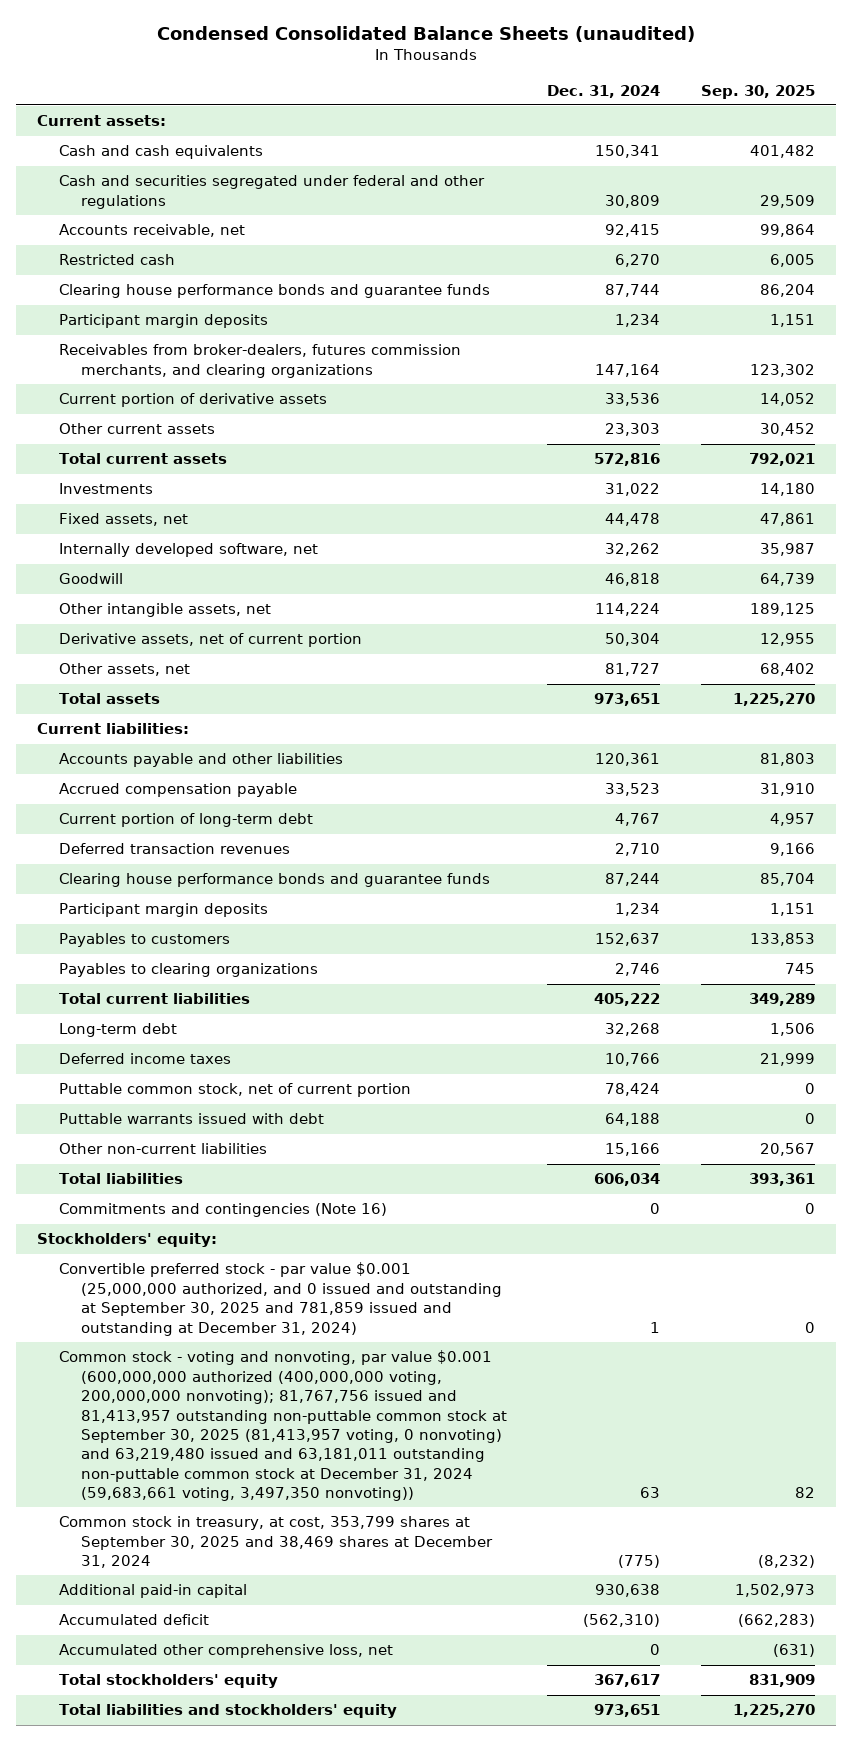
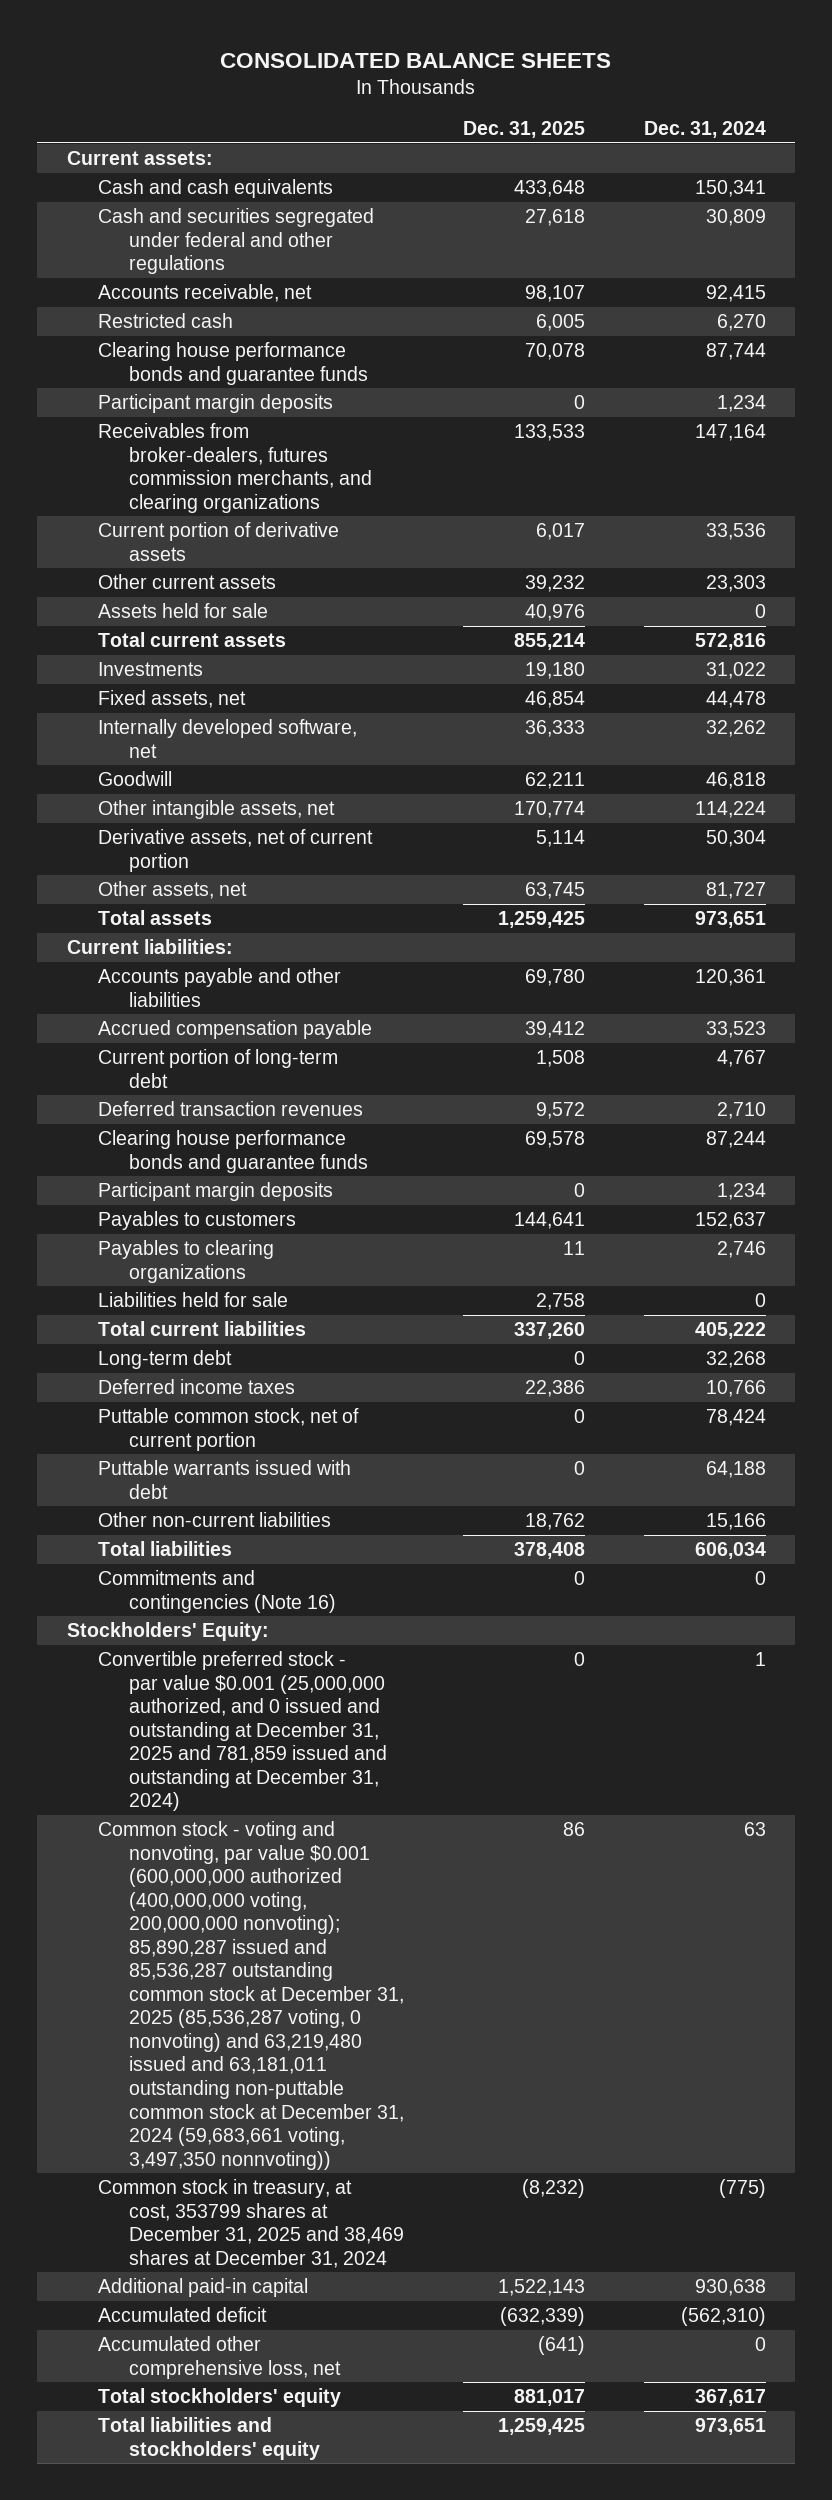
[157,25,696,42] Condensed Consolidated Balance Sheets (unaudited) -> [220,52,612,68] CONSOLIDATED BALANCE SHEETS
[701,84,816,99] Sep. 30, 2025 -> none
none -> [462,121,585,139] Dec. 31, 2025
none -> [97,603,268,619] Assets held for sale
none -> [97,1292,288,1308] Liabilities held for sale
[36,1233,217,1248] Stockholders' equity: -> [66,1622,269,1642] Stockholders' Equity:
[58,1262,502,1336] Convertible preferred stock - par value $0.001 (25,000,000 authorized, and 0 issued and outstanding at September 30, 2025 and 781,859 issued and outstanding at December 31, 2024) -> [97,1651,388,1812] Convertible preferred stock - par value $0.001 (25,000,000 authorized, and 0 issued and outstanding at December 31, 2025 and 781,859 issued and outstanding at December 31, 2024)
[58,1350,507,1502] Common stock - voting and nonvoting, par value $0.001 (600,000,000 authorized (400,000,000 voting, 200,000,000 nonvoting); 81,767,756 issued and 81,413,957 outstanding non-puttable common stock at September 30, 2025 (81,413,957 voting, 0 nonvoting) and 63,219,480 issued and 63,181,011 outstanding non-puttable common stock at December 31, 2024 (59,683,661 voting, 3,497,350 nonvoting)) -> [97,1821,405,2170] Common stock - voting and nonvoting, par value $0.001 (600,000,000 authorized (400,000,000 voting, 200,000,000 nonvoting); 85,890,287 issued and 85,536,287 outstanding common stock at December 31, 2025 (85,536,287 voting, 0 nonvoting) and 63,219,480 issued and 63,181,011 outstanding non-puttable common stock at December 31, 2024 (59,683,661 voting, 3,497,350 nonnvoting))
[58,1516,493,1569] Common stock in treasury, at cost, 353,799 shares at September 30, 2025 and 38,469 shares at December 31, 2024 -> [97,2179,405,2268] Common stock in treasury, at cost, 353799 shares at December 31, 2025 and 38,469 shares at December 31, 2024

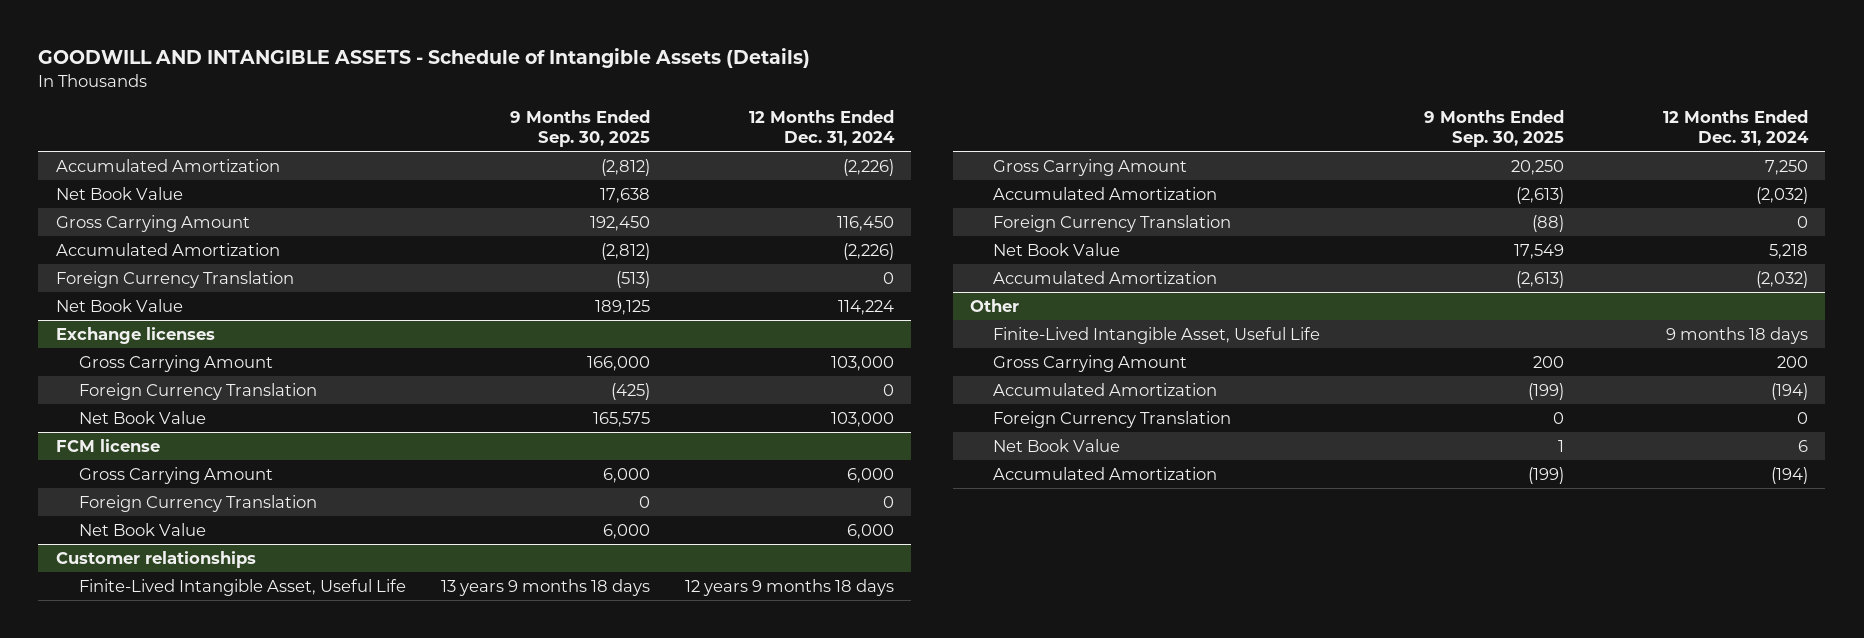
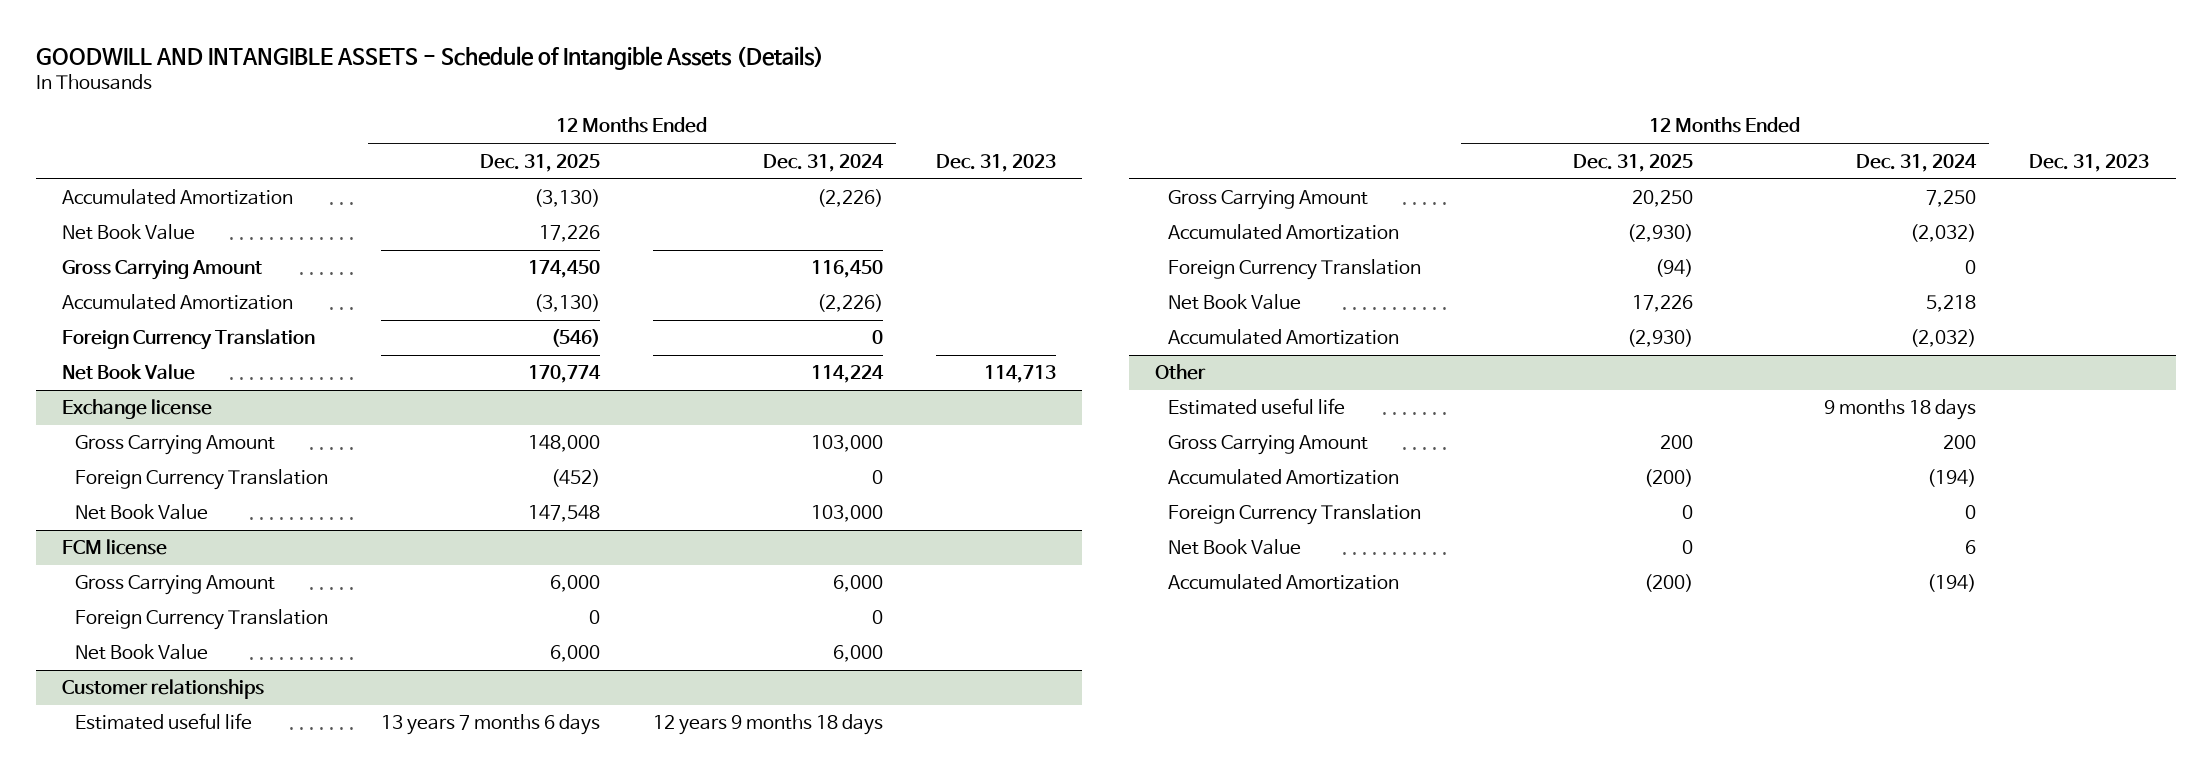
[509,110,650,148] 9 Months Ended Sep. 30, 2025 -> none
none -> [480,153,601,172] Dec. 31, 2025
none -> [935,153,1056,172] Dec. 31, 2023
[55,326,215,344] Exchange licenses -> [62,399,213,420] Exchange license
[79,578,407,596] Finite-Lived Intangible Asset, Useful Life -> [75,713,253,731] Estimated useful life
[993,326,1321,344] Finite-Lived Intangible Asset, Useful Life -> [1168,398,1346,416] Estimated useful life

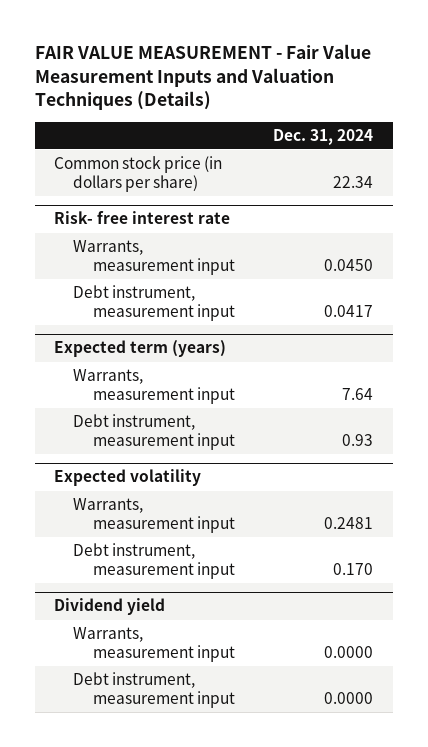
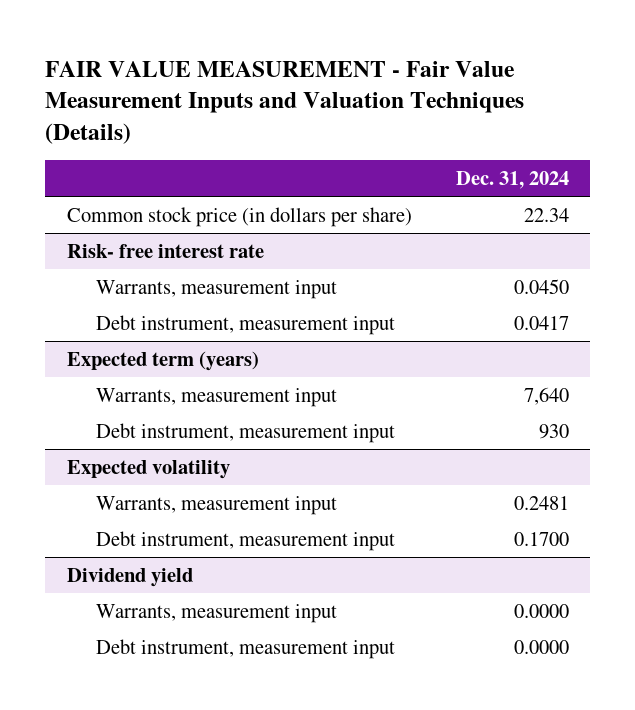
[342,387,374,400] 7.64 -> [523,386,569,405] 7,640
[342,433,374,446] 0.93 -> [538,423,569,439] 930
[333,562,374,575] 0.170 -> [513,531,569,546] 0.1700

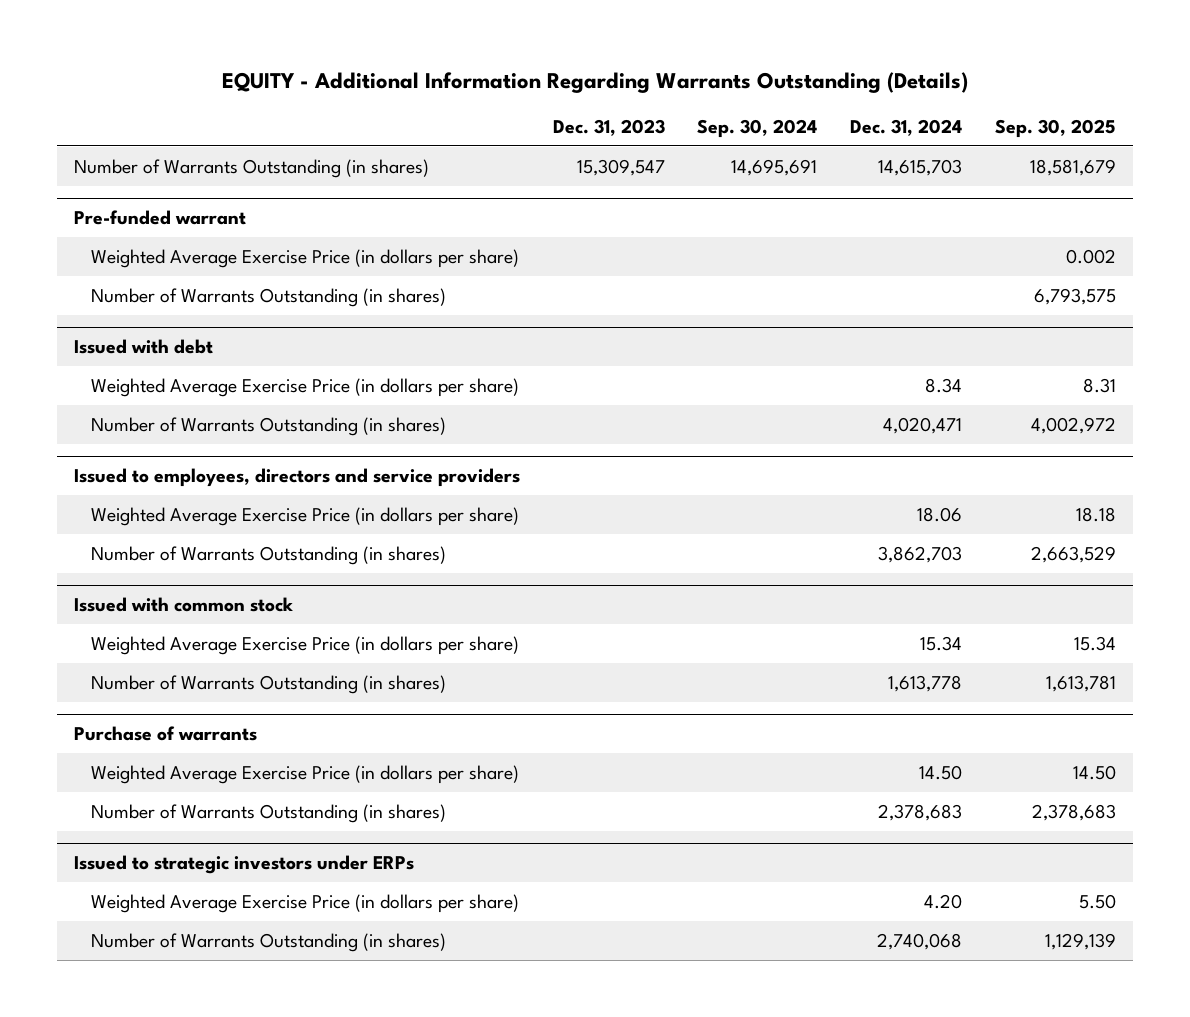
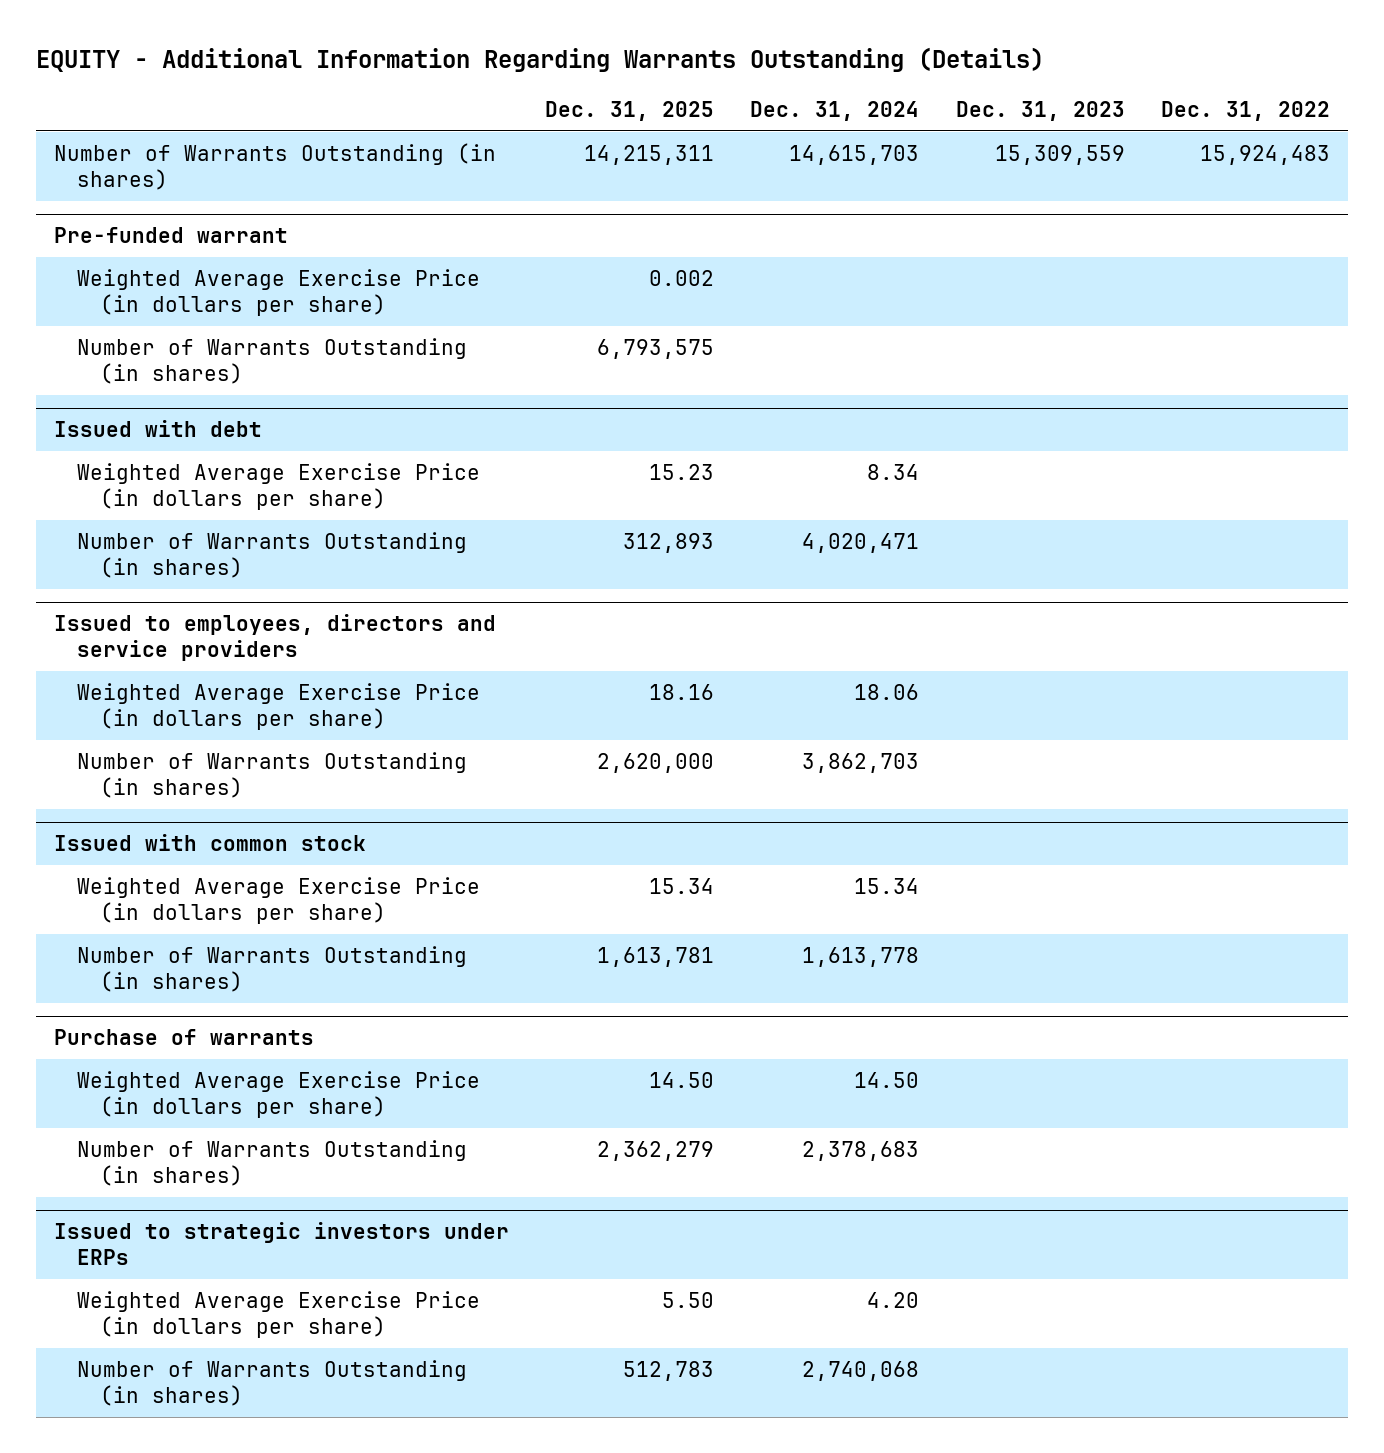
[697,118,818,138] Sep. 30, 2024 -> none
[995,118,1117,138] Sep. 30, 2025 -> none
none -> [545,101,715,122] Dec. 31, 2025
none -> [1160,101,1330,122] Dec. 31, 2022
[576,158,665,176] 15,309,547 -> [994,144,1125,165] 15,309,559

